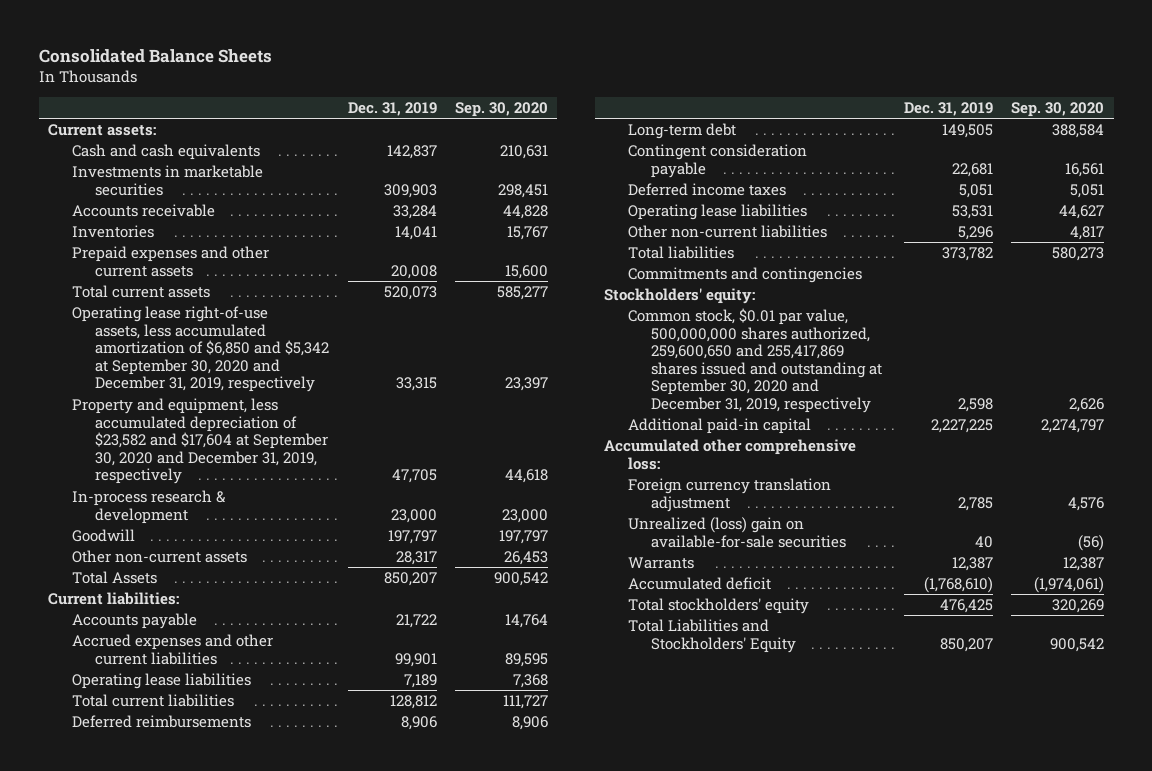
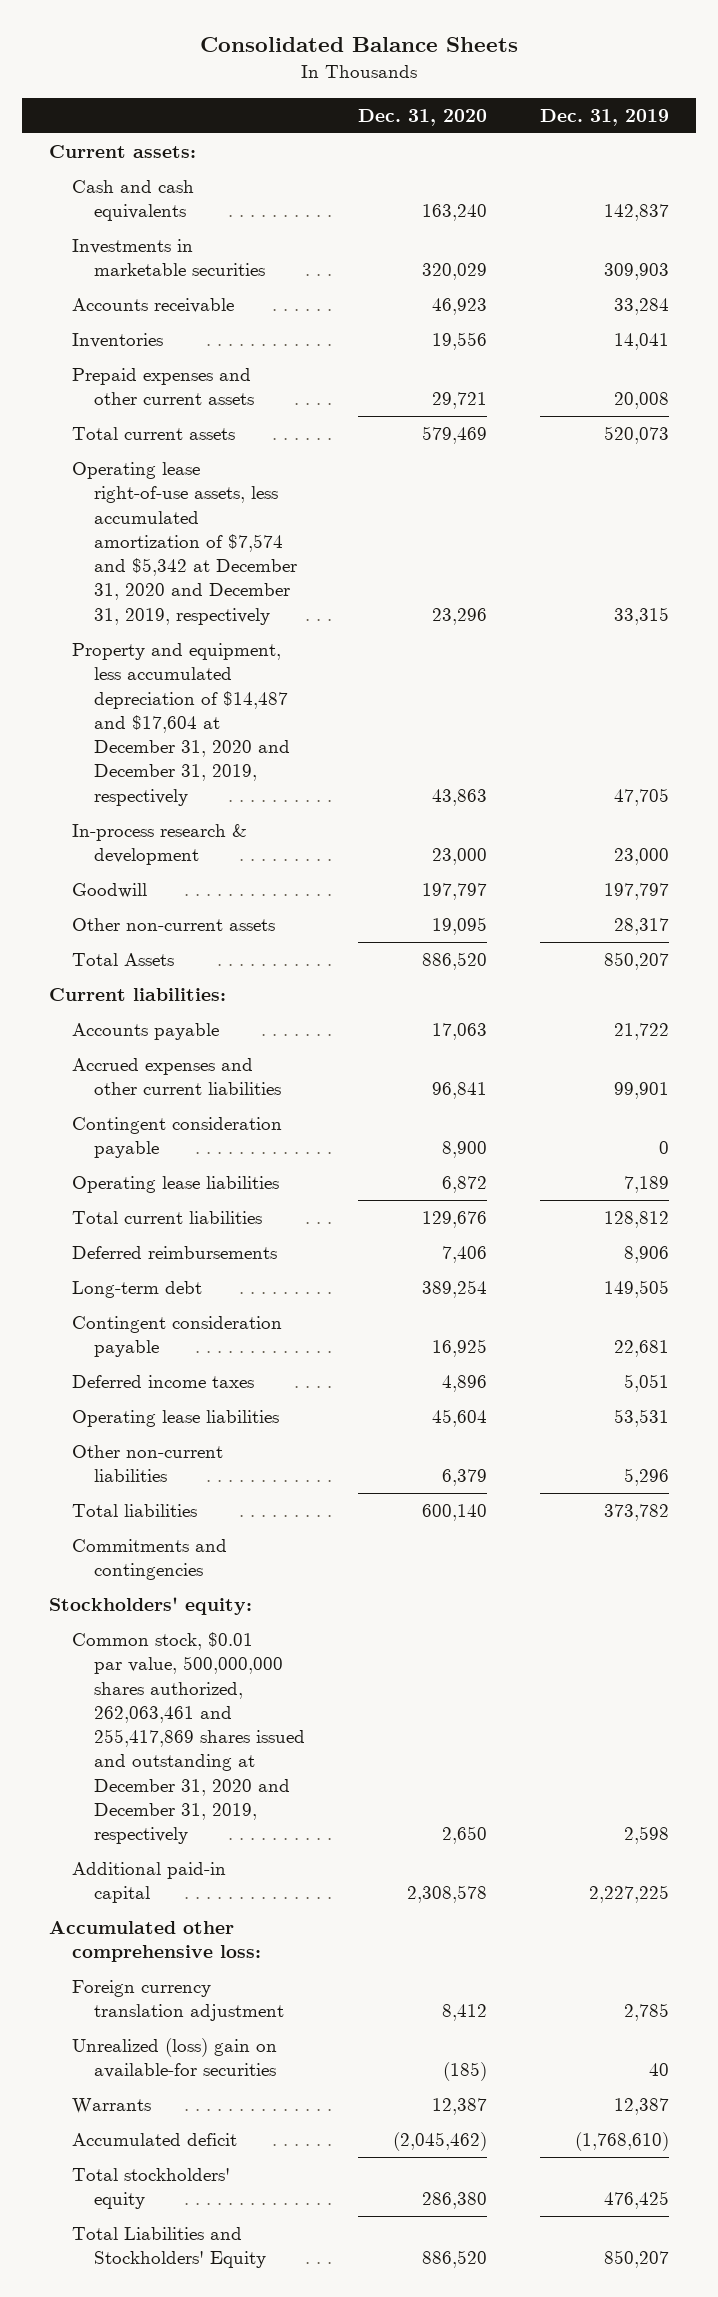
[455,101,549,117] Sep. 30, 2020 -> none
none -> [358,108,488,126] Dec. 31, 2020
[71,306,330,393] Operating lease right-of-use assets, less accumulated amortization of $6,850 and $5,342 at September 30, 2020 and December 31, 2019, respectively -> [71,462,298,625] Operating lease right-of-use assets, less accumulated amortization of $7,574 and $5,342 at December 31, 2020 and December 31, 2019, respectively
[71,398,329,485] Property and equipment, less accumulated depreciation of $23,582 and $17,604 at September 30, 2020 and December 31, 2019, respectively -> [71,643,291,806] Property and equipment, less accumulated depreciation of $14,487 and $17,604 at December 31, 2020 and December 31, 2019, respectively
none -> [71,1117,282,1159] Contingent consideration payable
[627,308,883,413] Common stock, $0.01 par value, 500,000,000 shares authorized, 259,600,650 and 255,417,869 shares issued and outstanding at September 30, 2020 and December 31, 2019, respectively -> [71,1632,306,1845] Common stock, $0.01 par value, 500,000,000 shares authorized, 262,063,461 and 255,417,869 shares issued and outstanding at December 31, 2020 and December 31, 2019, respectively
[627,517,847,548] Unrealized (loss) gain on available-for-sale securities -> [71,2038,277,2079] Unrealized (loss) gain on available-for securities

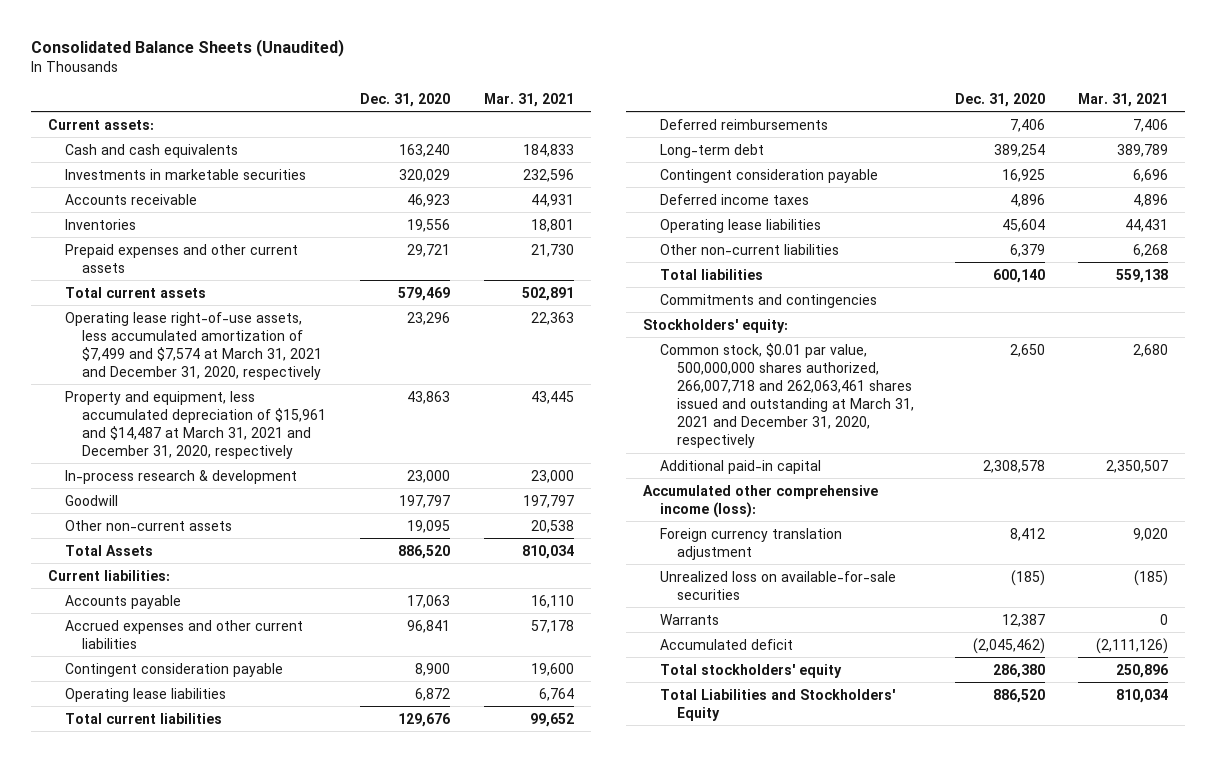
[200,37,519,53] Consolidated Balance Sheets -> [31,39,345,58] Consolidated Balance Sheets (Unaudited)
[540,108,670,126] Dec. 31, 2019 -> none
none -> [483,92,574,107] Mar. 31, 2021
[71,462,298,625] Operating lease right-of-use assets, less accumulated amortization of $7,574 and $5,342 at December 31, 2020 and December 31, 2019, respectively -> [65,311,323,380] Operating lease right-of-use assets, less accumulated amortization of $7,499 and $7,574 at March 31, 2021 and December 31, 2020, respectively
[71,643,291,806] Property and equipment, less accumulated depreciation of $14,487 and $17,604 at December 31, 2020 and December 31, 2019, respectively -> [65,390,327,459] Property and equipment, less accumulated depreciation of $15,961 and $14,487 at March 31, 2021 and December 31, 2020, respectively
[71,1632,306,1845] Common stock, $0.01 par value, 500,000,000 shares authorized, 262,063,461 and 255,417,869 shares issued and outstanding at December 31, 2020 and December 31, 2019, respectively -> [659,342,914,448] Common stock, $0.01 par value, 500,000,000 shares authorized, 266,007,718 and 262,063,461 shares issued and outstanding at March 31, 2021 and December 31, 2020, respectively
[48,1921,261,1963] Accumulated other comprehensive loss: -> [642,484,878,518] Accumulated other comprehensive income (loss):
[71,2038,277,2079] Unrealized (loss) gain on available-for securities -> [659,570,896,600] Unrealized loss on available-for-sale securities

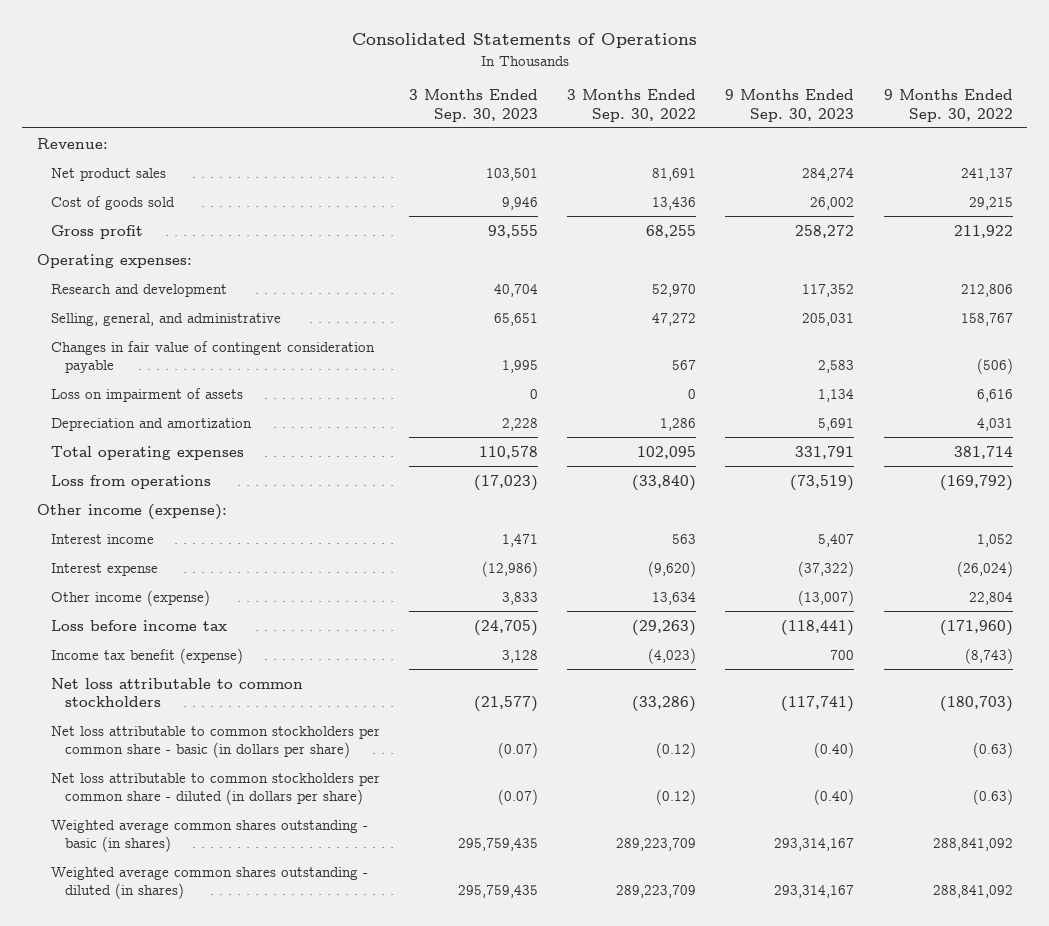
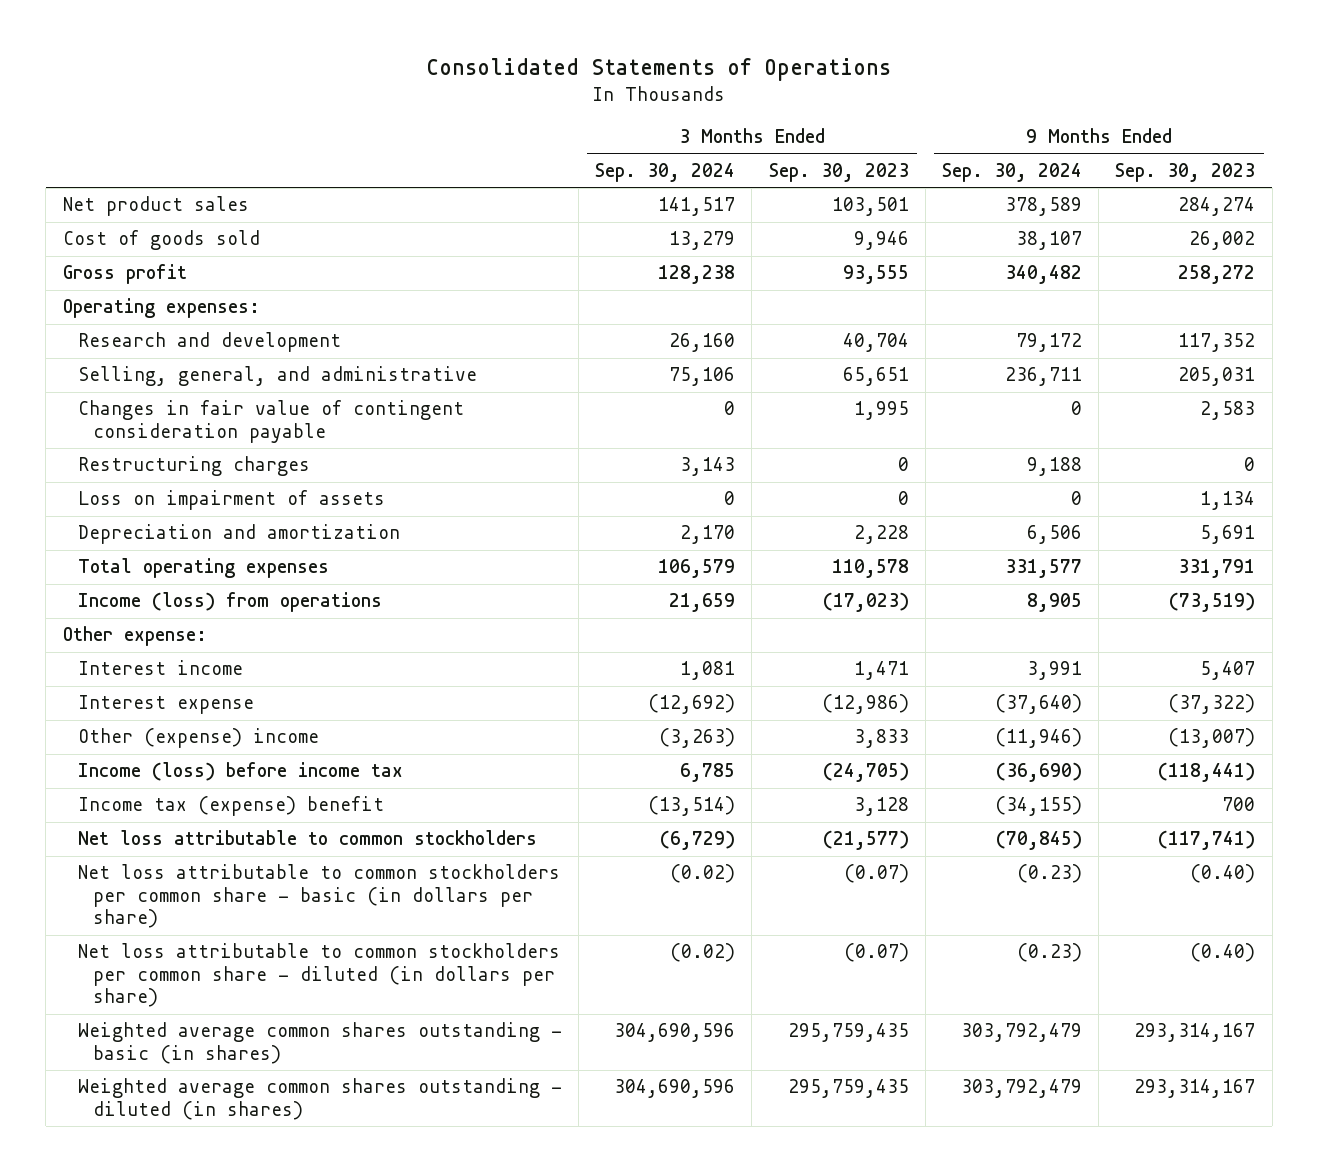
[567,89,697,122] 3 Months Ended Sep. 30, 2022 -> none
[883,89,1013,122] 9 Months Ended Sep. 30, 2022 -> none
none -> [595,162,736,182] Sep. 30, 2024
none -> [942,162,1083,182] Sep. 30, 2024
[36,137,108,149] Revenue: -> none
none -> [77,456,310,477] Restructuring charges
[50,474,211,489] Loss from operations -> [77,592,382,613] Income (loss) from operations
[36,503,227,520] Other income (expense): -> [62,626,207,647] Other expense:
[50,589,210,606] Other income (expense) -> [77,728,319,749] Other (expense) income
[50,619,227,631] Loss before income tax -> [77,762,403,782] Income (loss) before income tax
[50,647,243,664] Income tax benefit (expense) -> [77,796,384,817] Income tax (expense) benefit

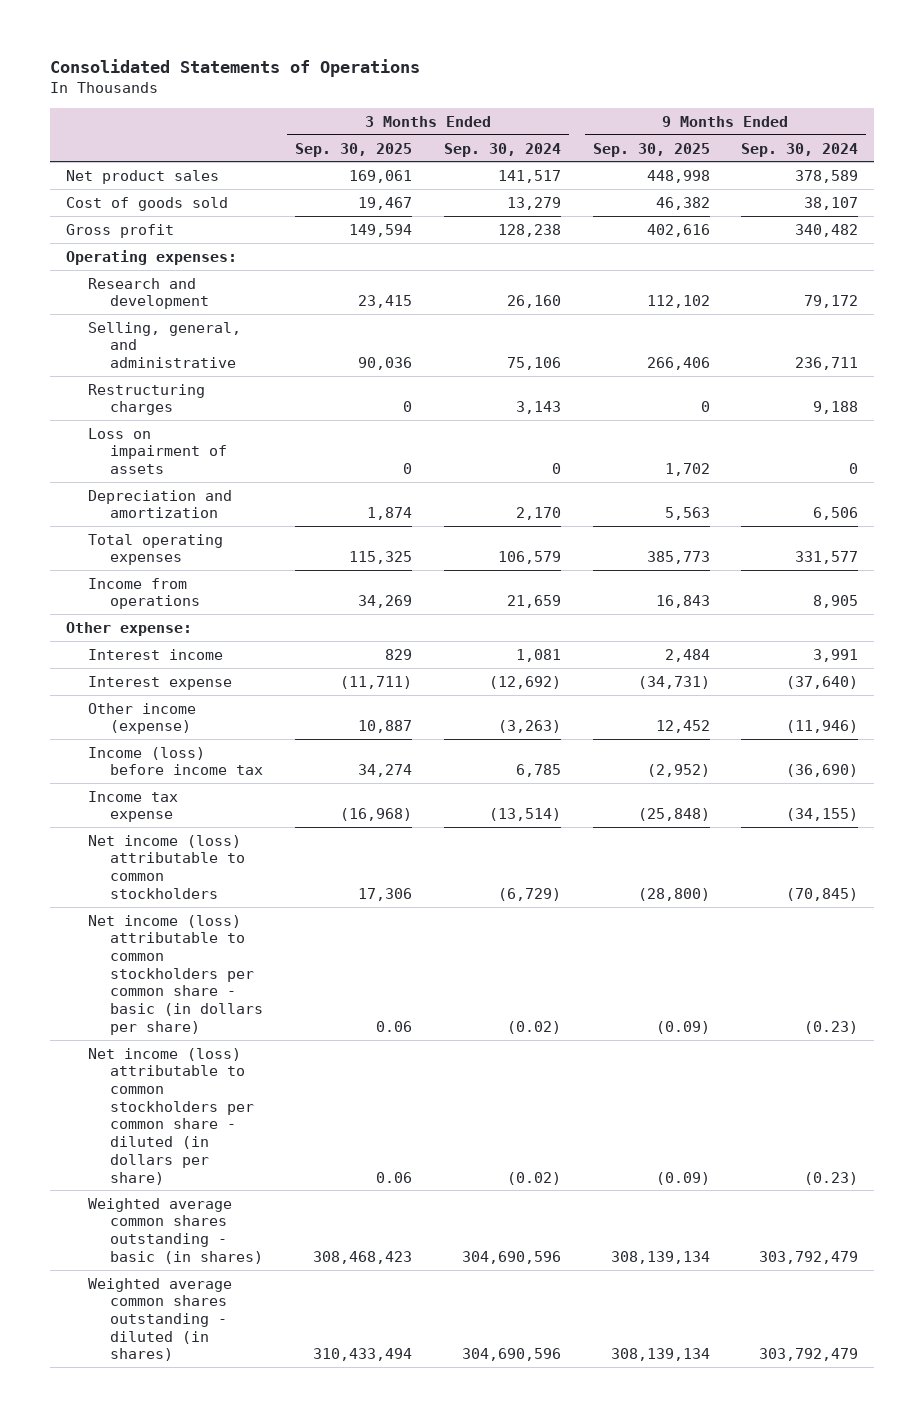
[768,162,909,182] Sep. 30, 2023 -> none
[1115,162,1256,182] Sep. 30, 2023 -> none
none -> [295,142,413,157] Sep. 30, 2025
none -> [592,142,710,157] Sep. 30, 2025
[77,400,464,443] Changes in fair value of contingent consideration payable -> none
[77,592,382,613] Income (loss) from operations -> [87,577,201,610] Income from operations
[77,728,319,749] Other (expense) income -> [87,702,196,735] Other income (expense)
[77,796,384,817] Income tax (expense) benefit -> [87,790,178,823] Income tax expense
[77,830,537,846] Net loss attributable to common stockholders -> [87,834,246,899] Net income (loss) attributable to common stockholders
[77,864,560,929] Net loss attributable to common stockholders per common share - basic (in dollars per share) -> [87,914,264,1035] Net income (loss) attributable to common stockholders per common share - basic (in dollars per share)
[77,943,560,1008] Net loss attributable to common stockholders per common share - diluted (in dollars per share) -> [87,1047,255,1185] Net income (loss) attributable to common stockholders per common share - diluted (in dollars per share)

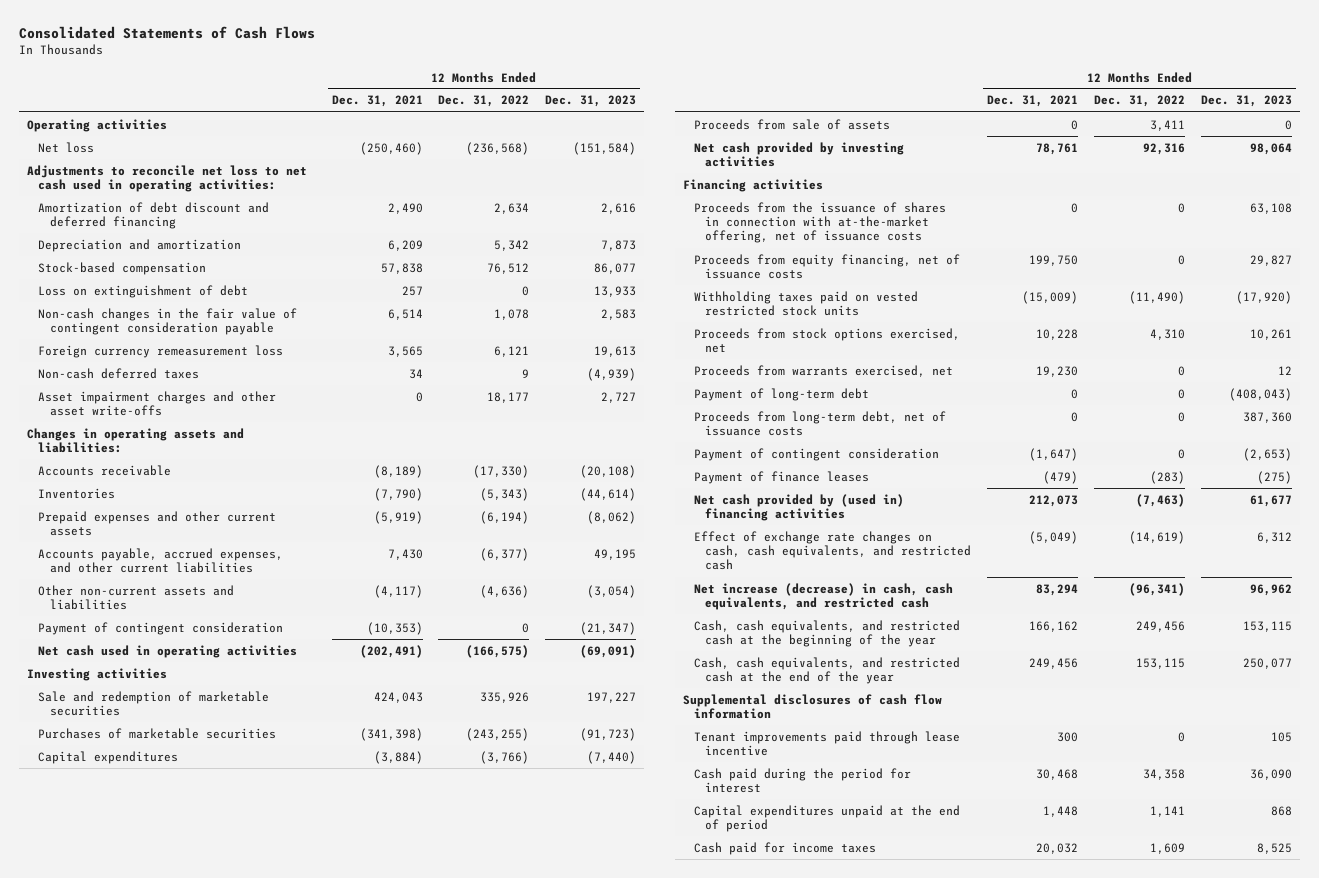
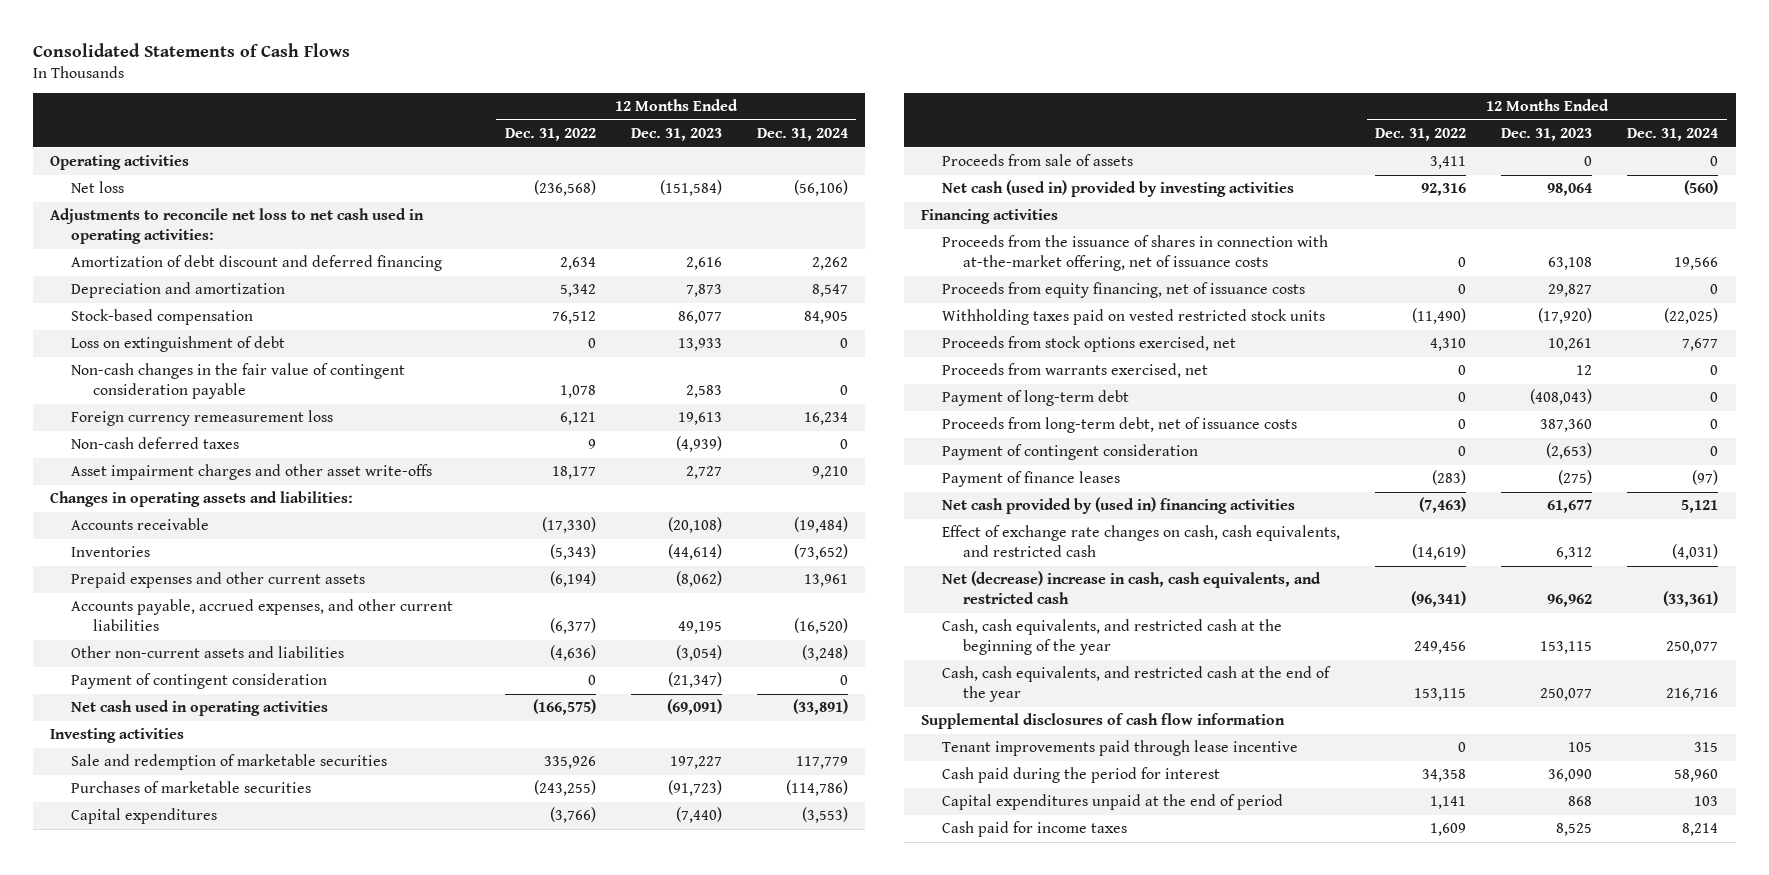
[331,95,423,108] Dec. 31, 2021 -> none
none -> [756,127,848,141] Dec. 31, 2024
[694,141,905,168] Net cash provided by investing activities -> [942,180,1295,198] Net cash (used in) provided by investing activities
[694,582,954,611] Net increase (decrease) in cash, cash equivalents, and restricted cash -> [942,571,1322,605] Net (decrease) increase in cash, cash equivalents, and restricted cash

